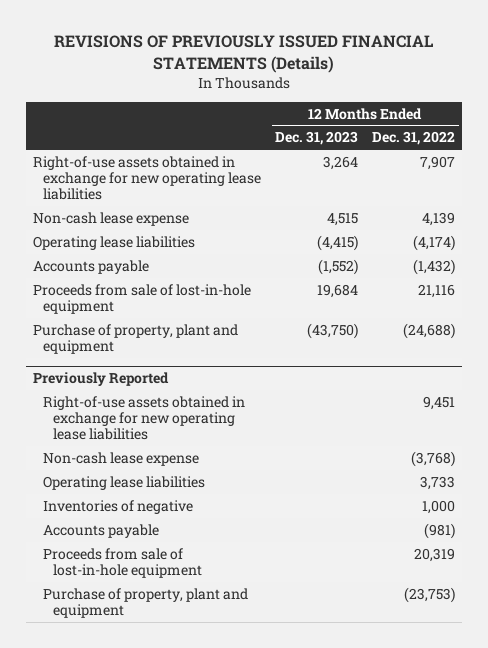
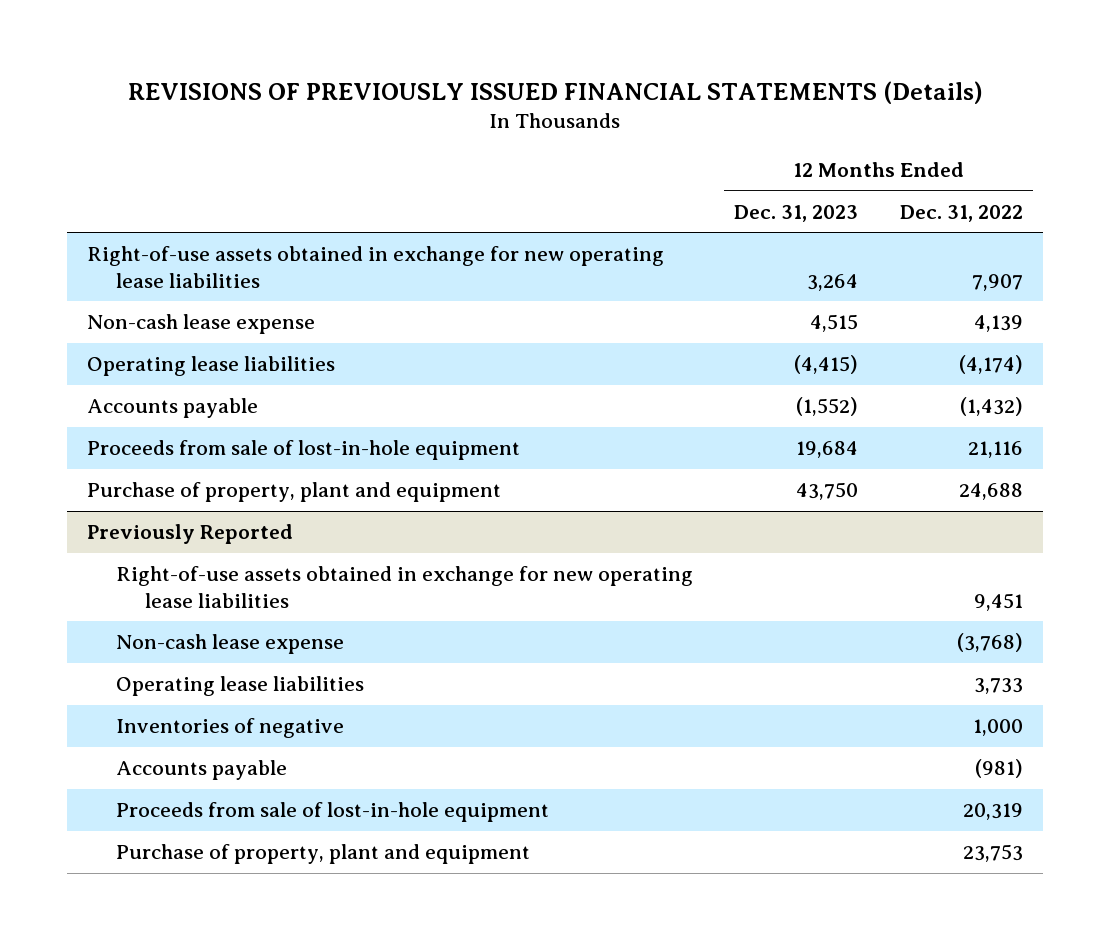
[307,322,359,339] (43,750) -> [796,482,859,501] 43,750
[403,322,456,339] (24,688) -> [958,483,1023,501] 24,688
[404,586,456,603] (23,753) -> [962,844,1023,863] 23,753

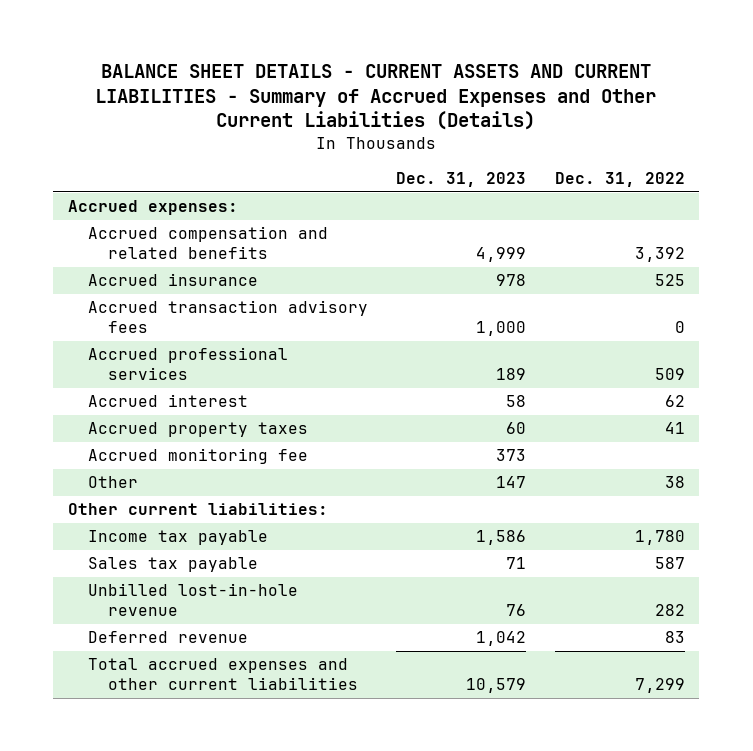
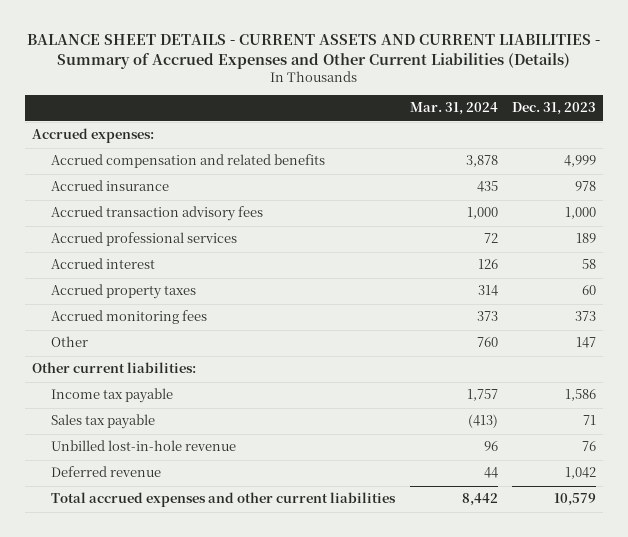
[555,172,686,188] Dec. 31, 2022 -> none
none -> [409,102,498,116] Mar. 31, 2024
[87,448,308,465] Accrued monitoring fee -> [51,310,208,325] Accrued monitoring fees

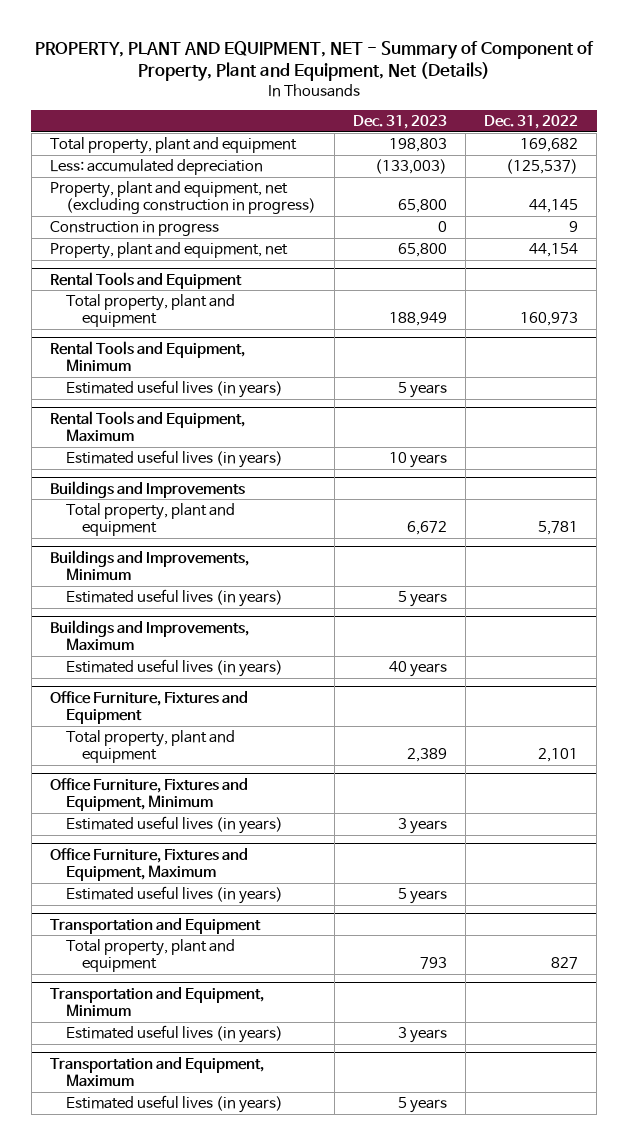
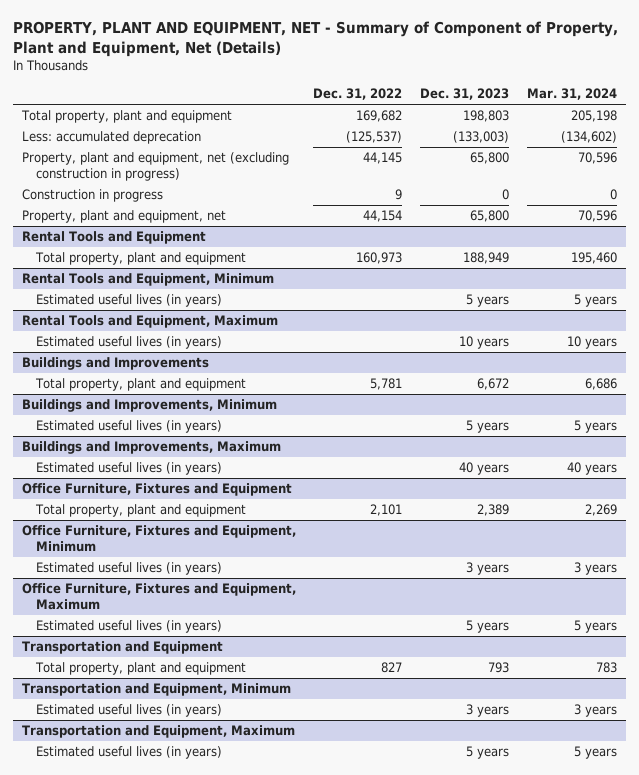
none -> [526,88,617,101] Mar. 31, 2024
[49,159,263,176] Less: accumulated depreciation -> [21,131,201,145] Less: accumulated deprecation

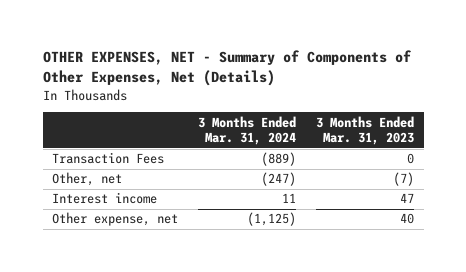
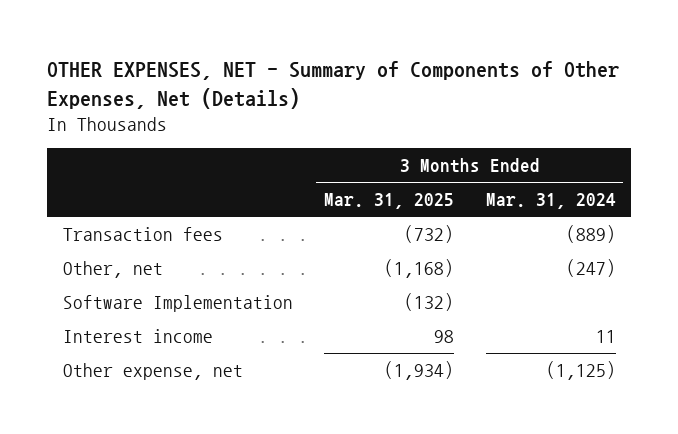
[315,115,414,146] 3 Months Ended Mar. 31, 2023 -> none
none -> [324,193,455,210] Mar. 31, 2025
[52,152,165,165] Transaction Fees -> [62,226,223,241] Transaction fees
none -> [62,294,293,312] Software Implementation

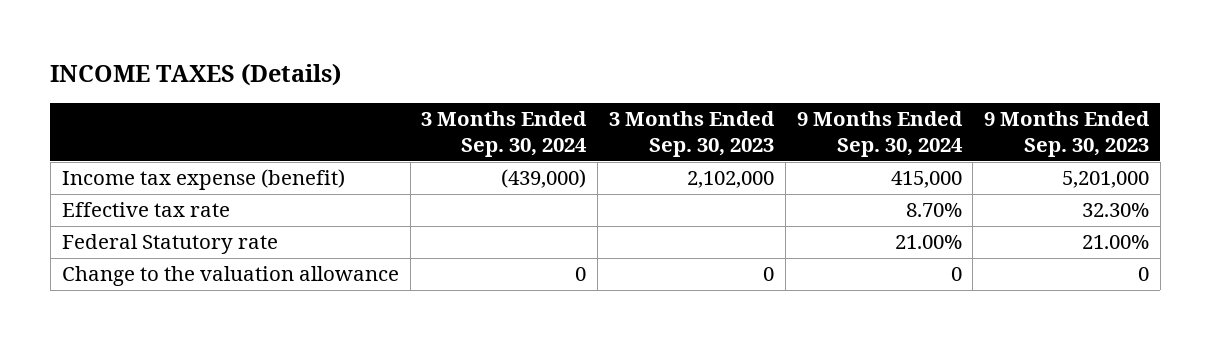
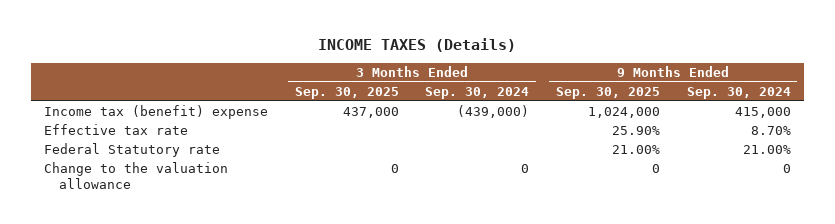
[608,111,775,158] 3 Months Ended Sep. 30, 2023 -> none
[984,111,1151,158] 9 Months Ended Sep. 30, 2023 -> none
none -> [294,86,399,99] Sep. 30, 2025
none -> [556,86,661,99] Sep. 30, 2025
[61,169,345,191] Income tax expense (benefit) -> [44,105,269,120] Income tax (benefit) expense

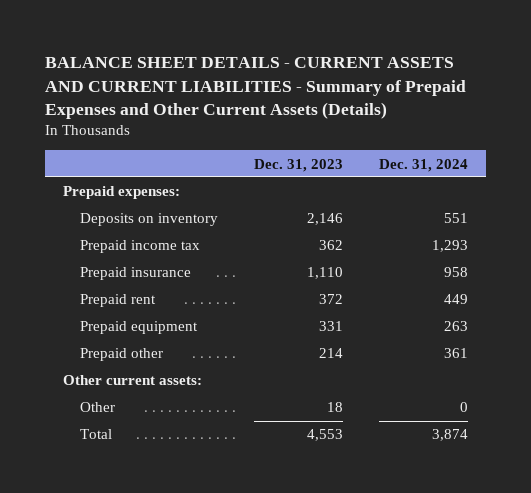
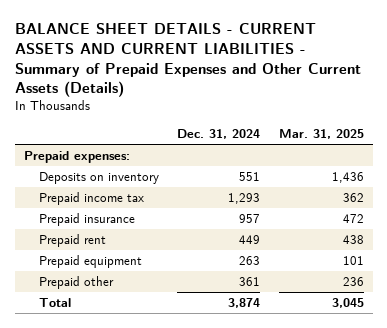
[254,158,344,172] Dec. 31, 2023 -> none
none -> [278,129,364,140] Mar. 31, 2025
[444,267,469,278] 958 -> [239,214,261,224] 957
[62,375,202,386] Other current assets: -> none
[79,402,115,413] Other -> none

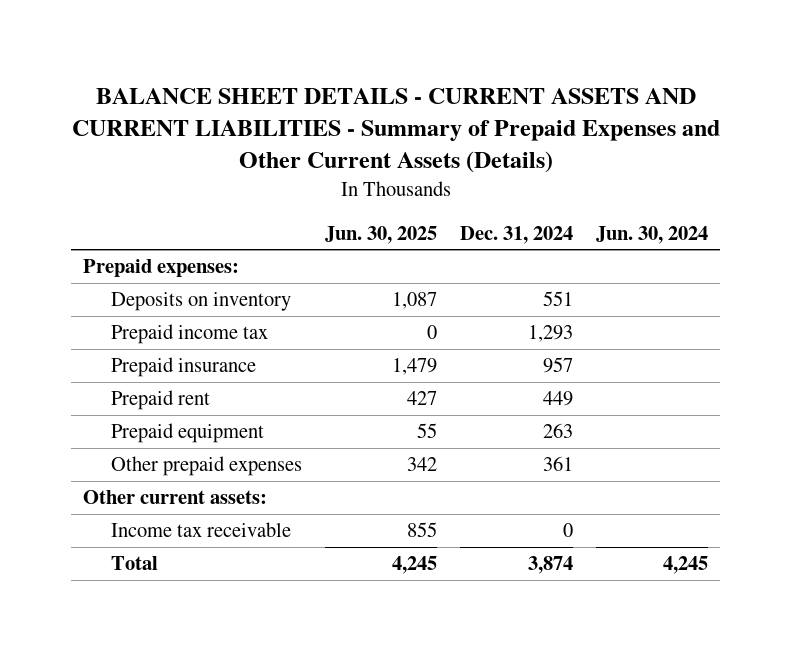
[278,129,364,140] Mar. 31, 2025 -> none
none -> [325,225,438,244] Jun. 30, 2025
none -> [596,225,709,244] Jun. 30, 2024
[39,276,115,290] Prepaid other -> [111,456,303,477] Other prepaid expenses
none -> [82,490,267,505] Other current assets:
none -> [111,522,292,538] Income tax receivable

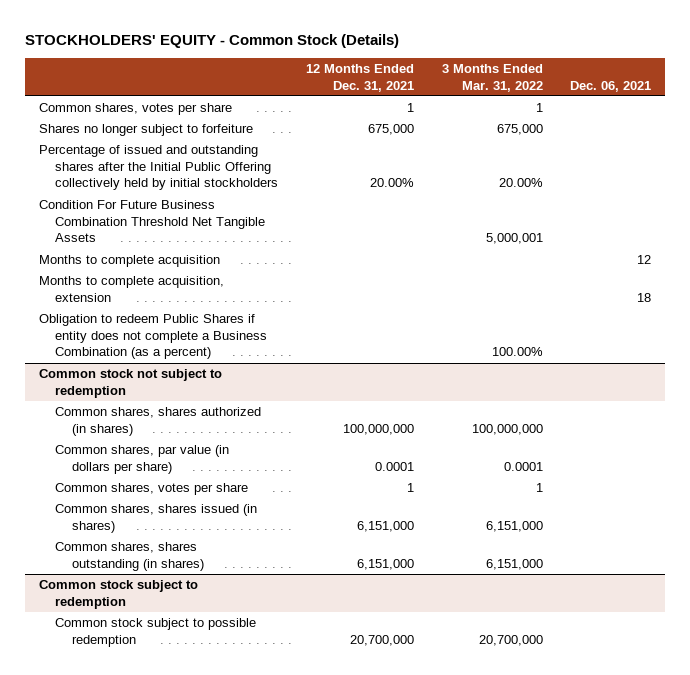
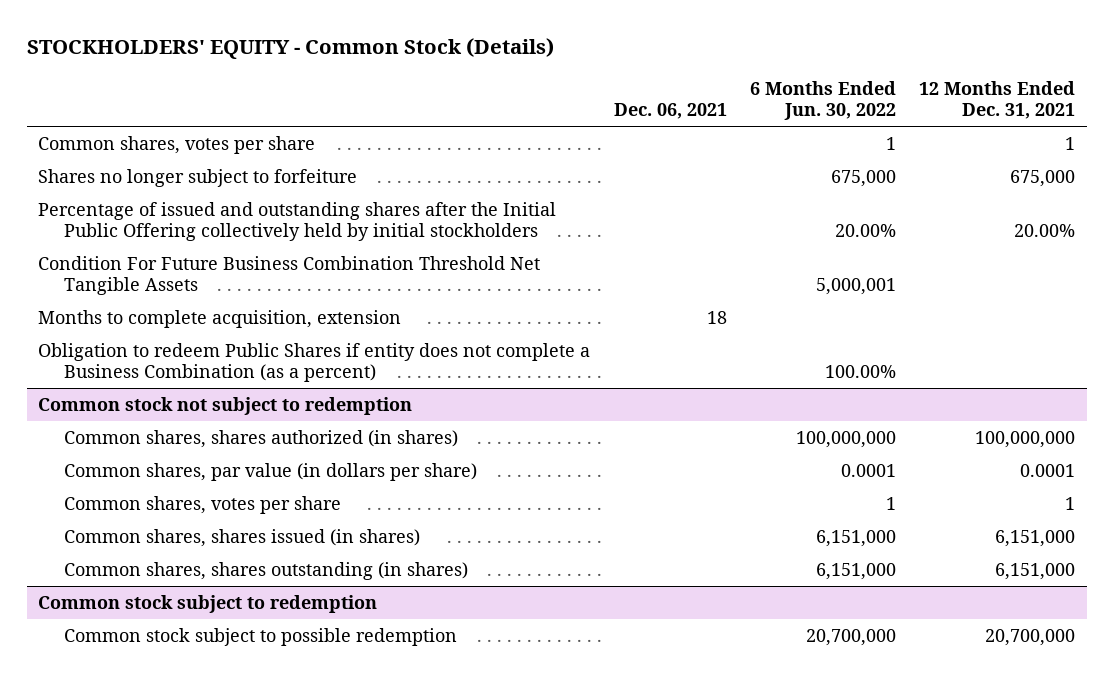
[441,64,543,92] 3 Months Ended Mar. 31, 2022 -> none
none -> [750,80,897,121] 6 Months Ended Jun. 30, 2022
[38,255,220,268] Months to complete acquisition -> none

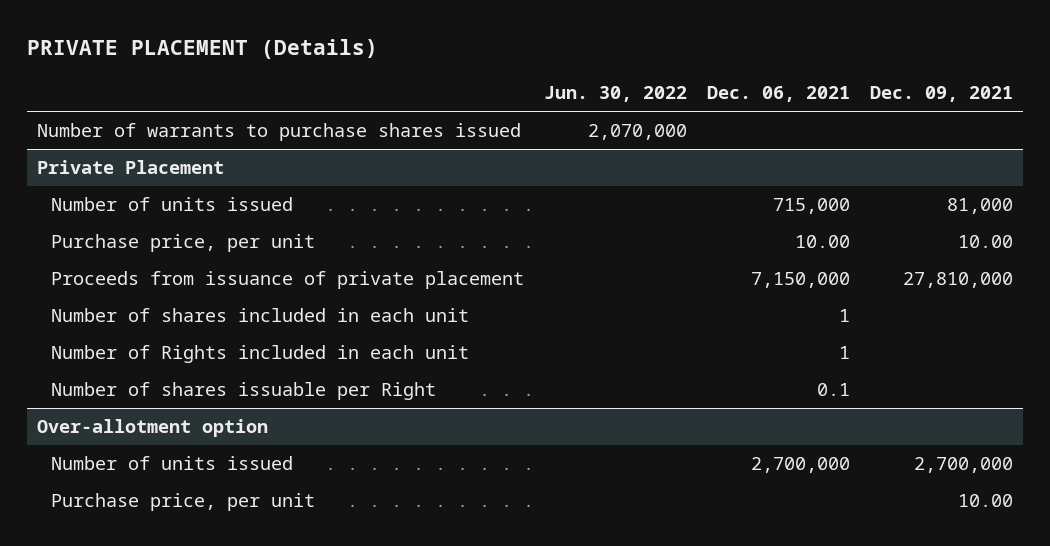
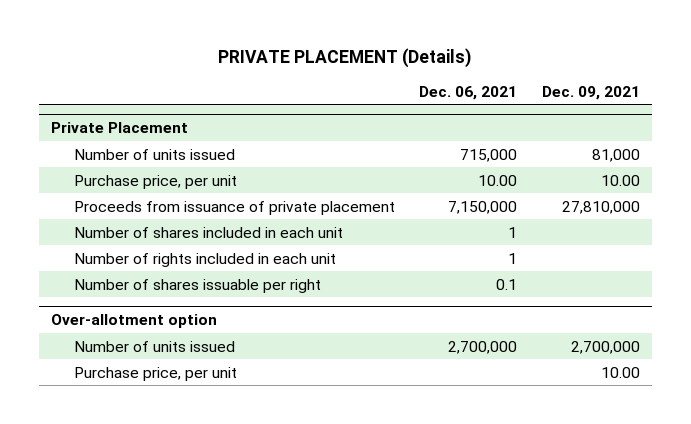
[543,85,687,102] Jun. 30, 2022 -> none
[36,123,521,142] Number of warrants to purchase shares issued -> none
[50,345,469,364] Number of Rights included in each unit -> [73,252,336,267] Number of rights included in each unit
[50,382,436,401] Number of shares issuable per Right -> [73,278,321,293] Number of shares issuable per right

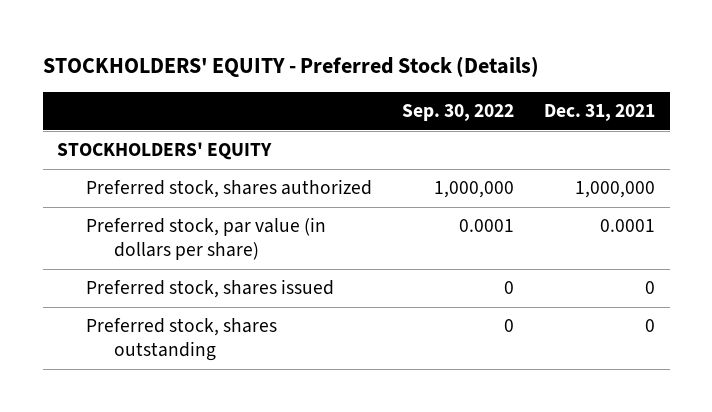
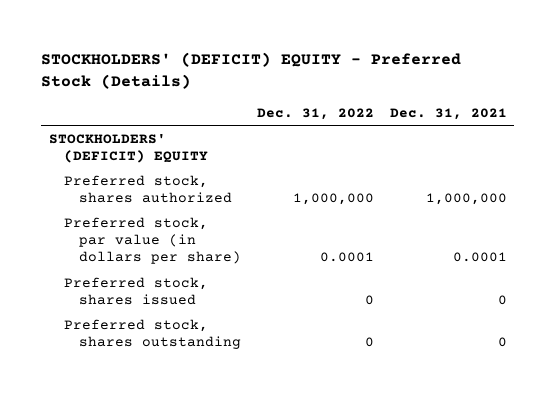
[42,55,539,77] STOCKHOLDERS' EQUITY - Preferred Stock (Details) -> [41,51,462,89] STOCKHOLDERS' (DEFICIT) EQUITY - Preferred Stock (Details)
[401,104,514,122] Sep. 30, 2022 -> none
none -> [256,107,374,120] Dec. 31, 2022
[57,142,273,161] STOCKHOLDERS' EQUITY -> [49,133,209,164] STOCKHOLDERS' (DEFICIT) EQUITY

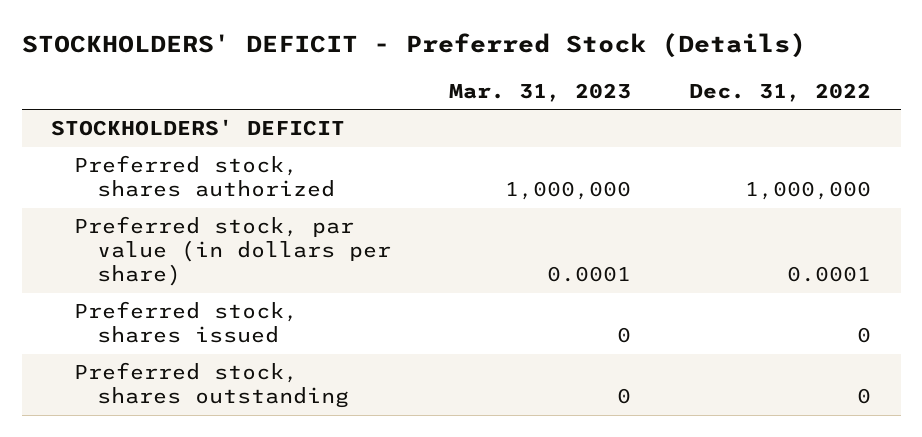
[41,51,462,89] STOCKHOLDERS' (DEFICIT) EQUITY - Preferred Stock (Details) -> [21,33,806,59] STOCKHOLDERS' DEFICIT - Preferred Stock (Details)
[389,107,507,120] Dec. 31, 2021 -> none
none -> [449,82,632,102] Mar. 31, 2023
[49,133,209,164] STOCKHOLDERS' (DEFICIT) EQUITY -> [50,119,345,137] STOCKHOLDERS' DEFICIT

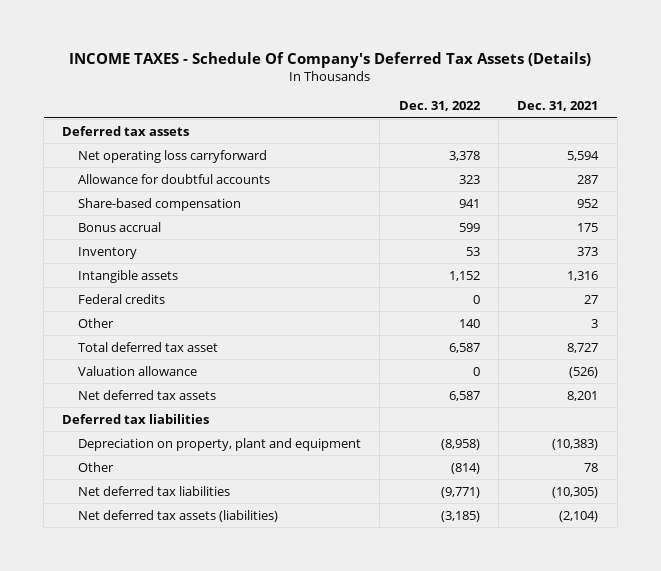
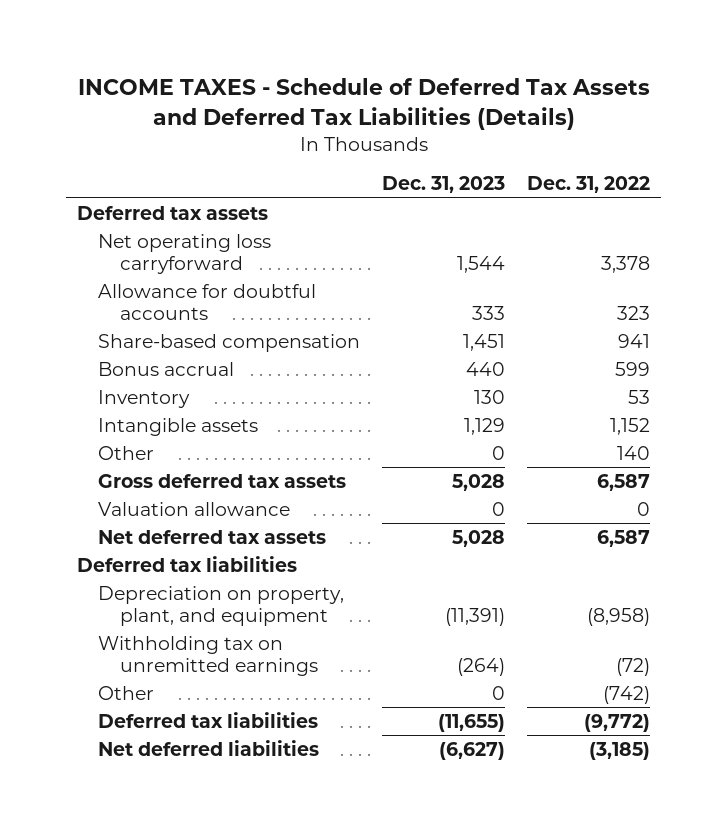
[69,51,592,68] INCOME TAXES - Schedule Of Company's Deferred Tax Assets (Details) -> [77,78,650,130] INCOME TAXES - Schedule of Deferred Tax Assets and Deferred Tax Liabilities (Details)
[517,101,599,112] Dec. 31, 2021 -> none
none -> [382,176,506,194] Dec. 31, 2023
[78,293,166,304] Federal credits -> none
[78,341,219,352] Total deferred tax asset -> [98,473,347,488] Gross deferred tax assets
[78,437,362,451] Depreciation on property, plant and equipment -> [98,585,345,626] Depreciation on property, plant, and equipment
none -> [98,635,319,676] Withholding tax on unremitted earnings
[450,462,480,474] (814) -> [603,685,651,704] (742)
[78,485,231,496] Net deferred tax liabilities -> [98,711,319,728] Deferred tax liabilities
[440,486,480,498] (9,771) -> [584,713,651,732] (9,772)
[78,509,279,522] Net deferred tax assets (liabilities) -> [98,739,320,756] Net deferred liabilities

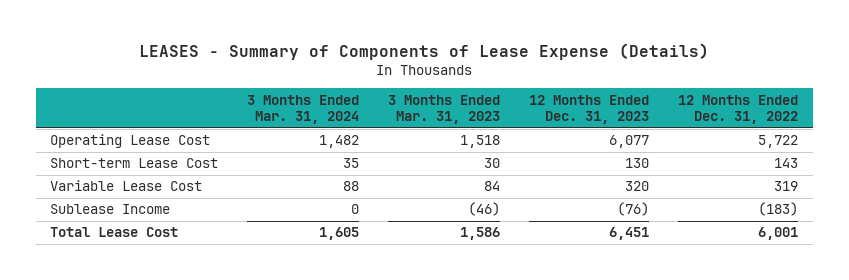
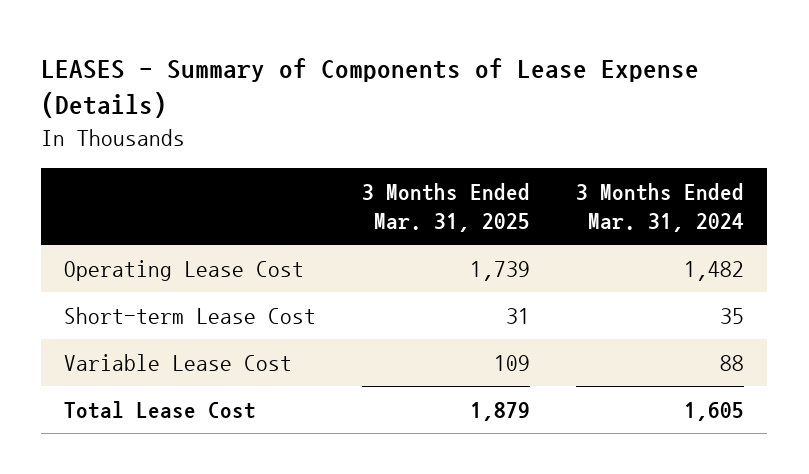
[388,94,501,125] 3 Months Ended Mar. 31, 2023 -> none
[529,94,650,125] 12 Months Ended Dec. 31, 2023 -> none
[678,94,799,125] 12 Months Ended Dec. 31, 2022 -> none
none -> [362,182,531,232] 3 Months Ended Mar. 31, 2025
[50,204,171,215] Sublease Income -> none

